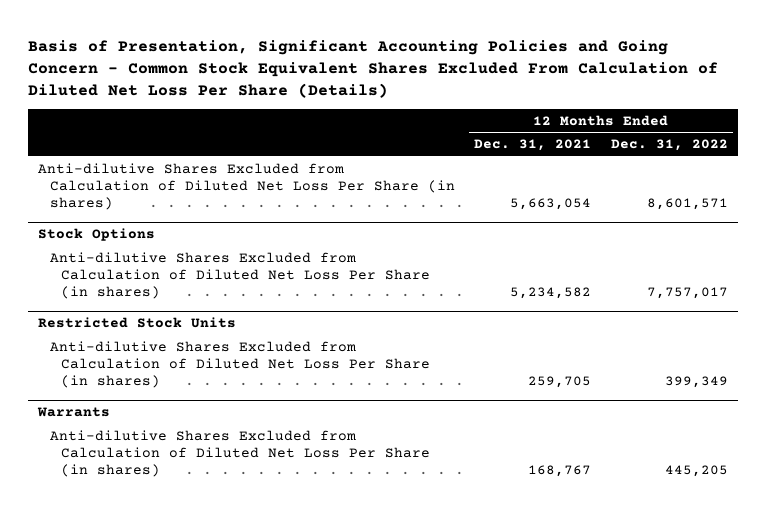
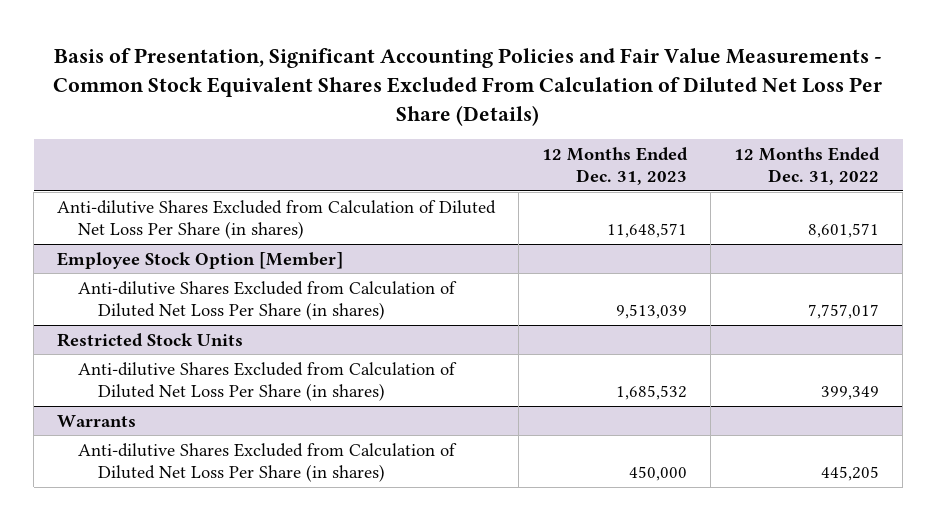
[28,39,719,98] Basis of Presentation, Significant Accounting Policies and Going Concern - Common Stock Equivalent Shares Excluded From Calculation of Diluted Net Loss Per Share (Details) -> [53,47,883,126] Basis of Presentation, Significant Accounting Policies and Fair Value Measurements - Common Stock Equivalent Shares Excluded From Calculation of Diluted Net Loss Per Share (Details)
[474,139,592,152] Dec. 31, 2021 -> none
none -> [542,146,689,186] 12 Months Ended Dec. 31, 2023
[38,228,156,242] Stock Options -> [57,251,344,269] Employee Stock Option [Member]

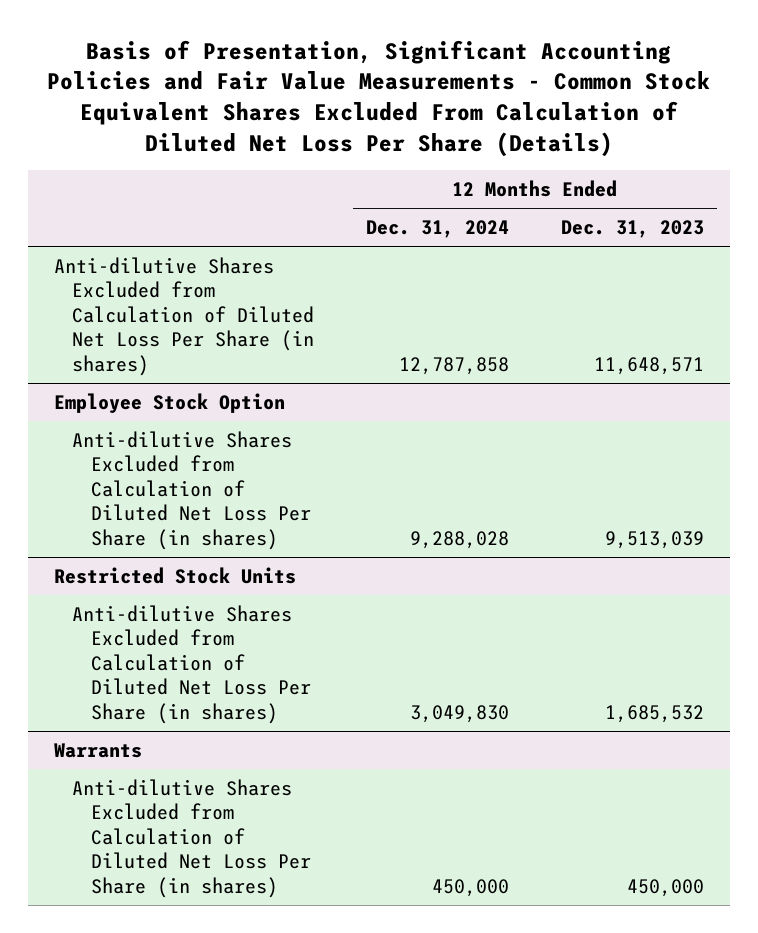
[734,146,881,186] 12 Months Ended Dec. 31, 2022 -> none
none -> [366,220,510,239] Dec. 31, 2024
[57,251,344,269] Employee Stock Option [Member] -> [54,392,286,413] Employee Stock Option

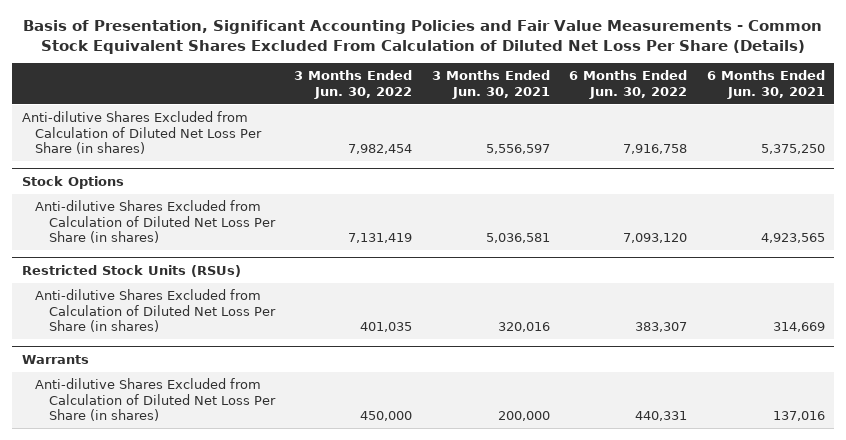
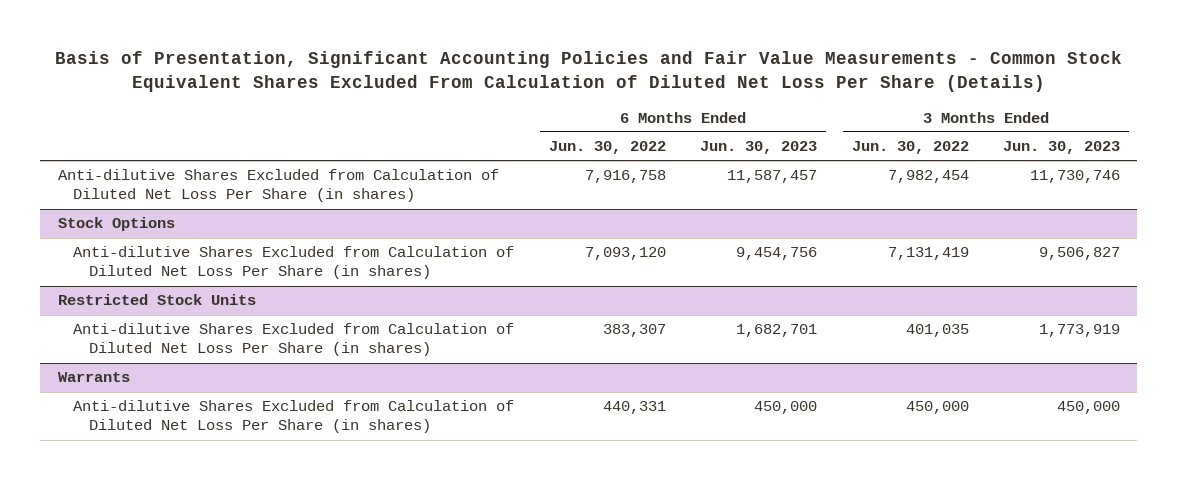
[431,70,550,99] 3 Months Ended Jun. 30, 2021 -> none
[706,70,825,99] 6 Months Ended Jun. 30, 2021 -> none
none -> [700,141,818,155] Jun. 30, 2023
none -> [1002,141,1120,155] Jun. 30, 2023
[21,264,241,277] Restricted Stock Units (RSUs) -> [57,294,256,306] Restricted Stock Units

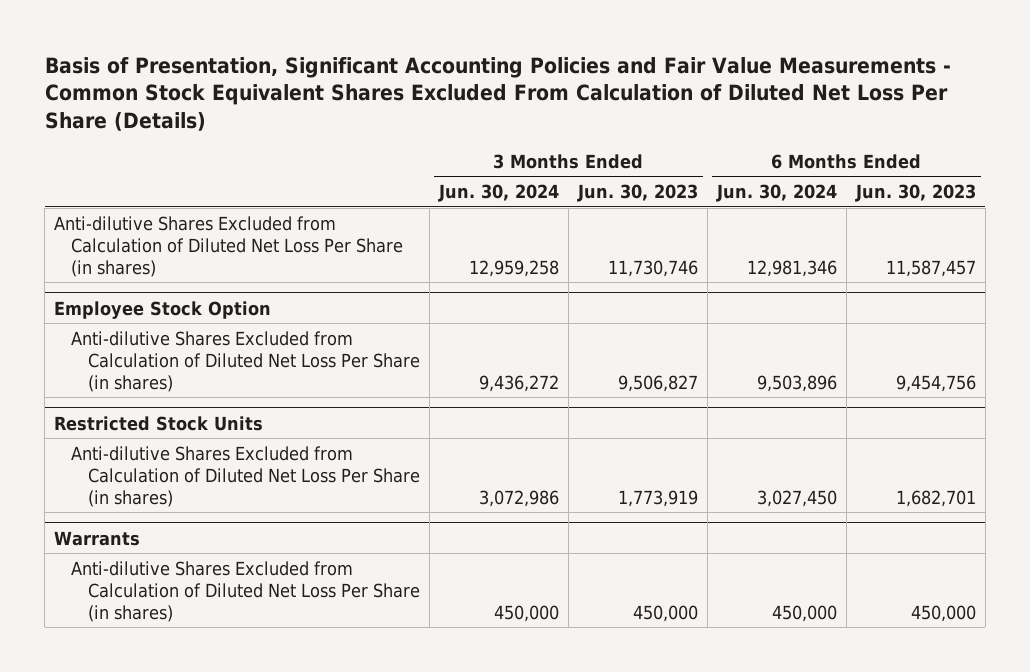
[548,141,666,155] Jun. 30, 2022 -> none
[851,141,969,155] Jun. 30, 2022 -> none
none -> [437,184,559,203] Jun. 30, 2024
none -> [715,184,837,203] Jun. 30, 2024
[57,217,175,232] Stock Options -> [54,300,272,319] Employee Stock Option

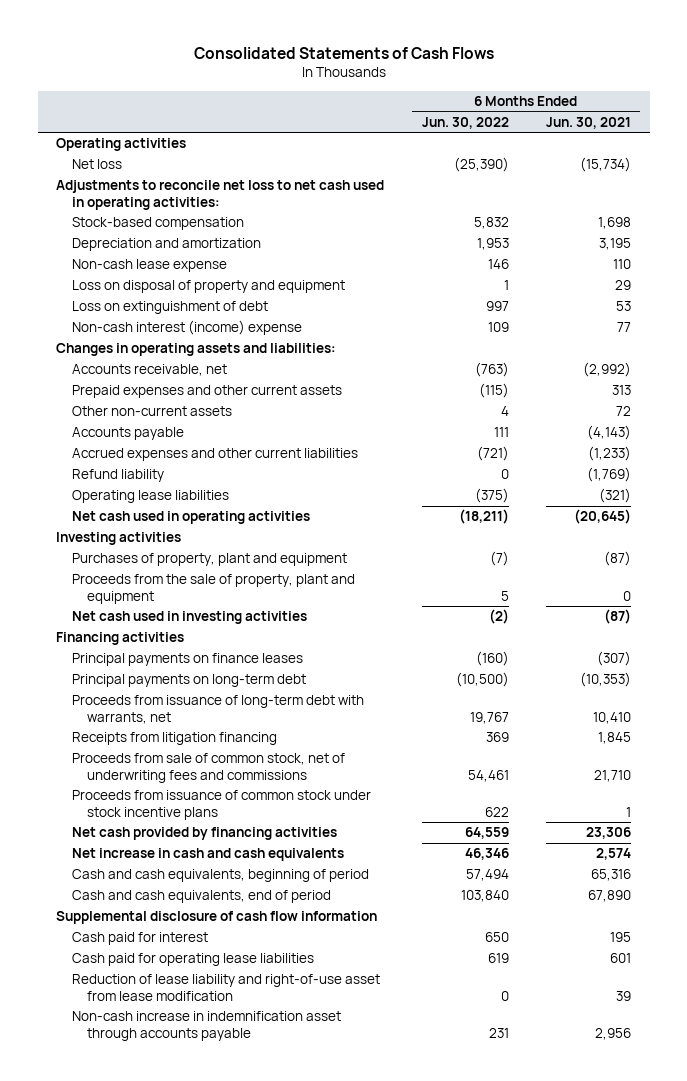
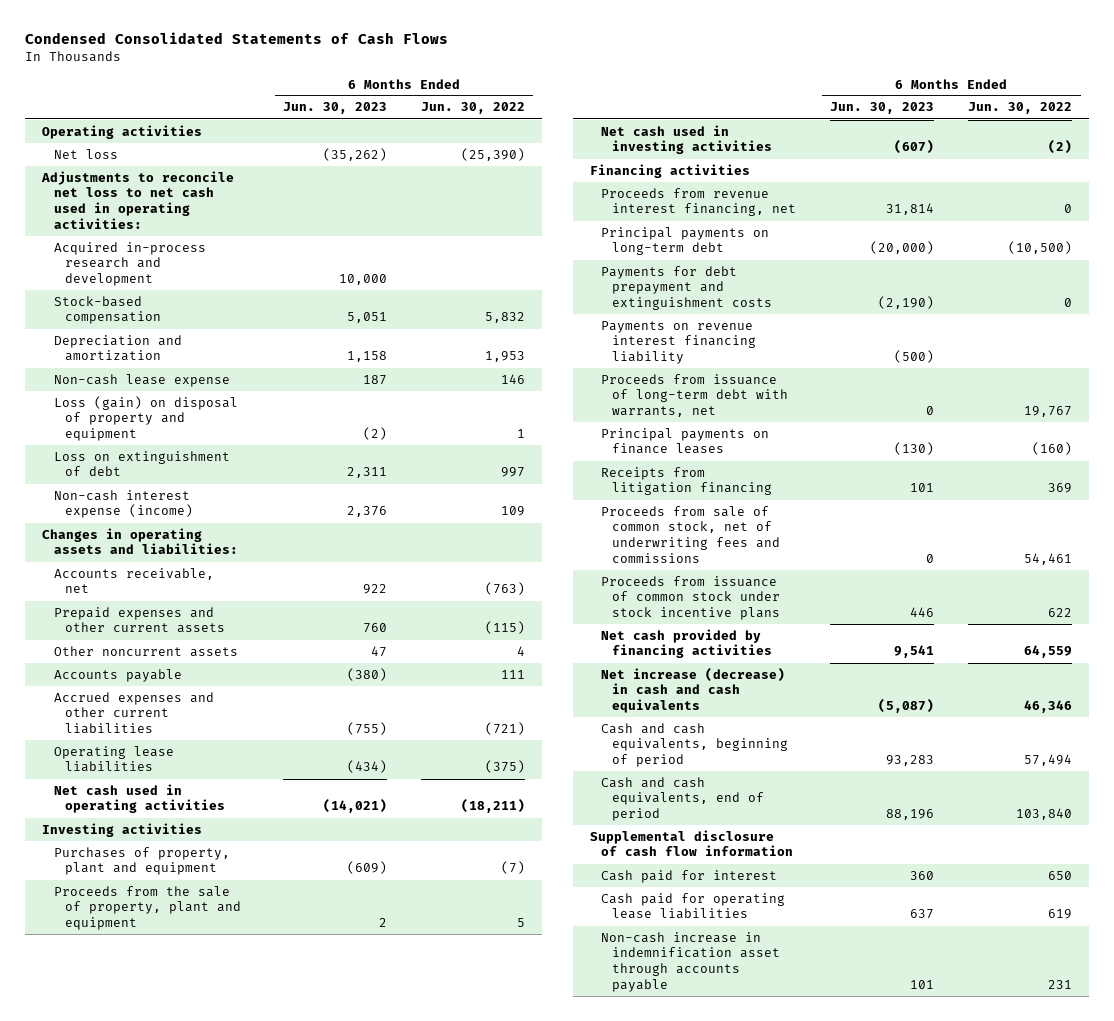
[193,46,494,59] Consolidated Statements of Cash Flows -> [25,32,449,45] Condensed Consolidated Statements of Cash Flows
[546,116,632,129] Jun. 30, 2021 -> none
none -> [283,102,388,115] Jun. 30, 2023
none -> [53,241,206,287] Acquired in-process research and development
[71,280,345,294] Loss on disposal of property and equipment -> [53,395,238,442] Loss (gain) on disposal of property and equipment
[71,320,302,336] Non-cash interest (income) expense -> [53,489,194,519] Non-cash interest expense (income)
[71,406,232,417] Other non-current assets -> [53,645,238,657] Other noncurrent assets
[71,469,164,483] Refund liability -> none
none -> [601,187,797,217] Proceeds from revenue interest financing, net
none -> [601,265,773,311] Payments for debt prepayment and extinguishment costs
none -> [601,320,757,365] Payments on revenue interest financing liability
[71,653,303,667] Principal payments on finance leases -> [601,427,770,455] Principal payments on finance leases
[71,848,344,862] Net increase in cash and cash equivalents -> [601,667,786,714] Net increase (decrease) in cash and cash equivalents
[71,974,380,1001] Reduction of lease liability and right-of-use asset from lease modification -> none

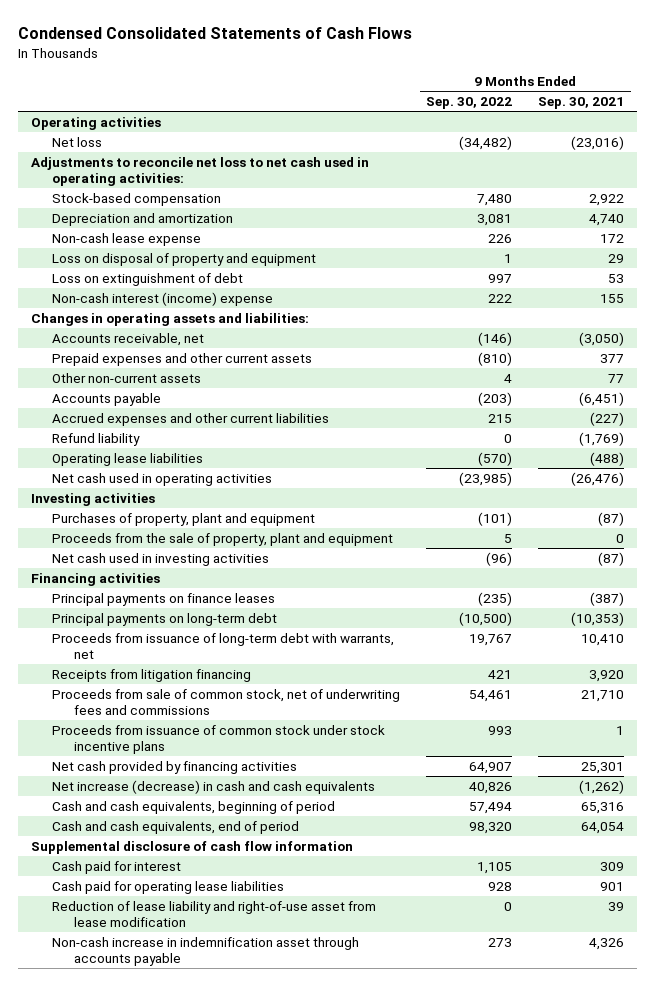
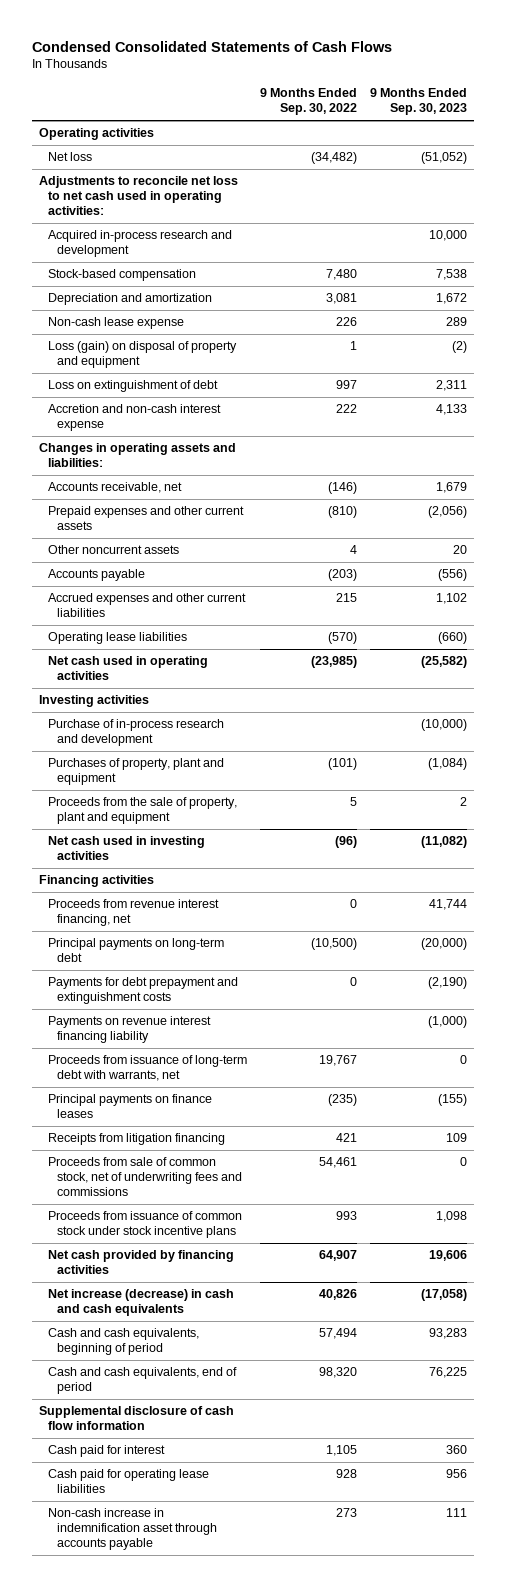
[538,97,625,110] Sep. 30, 2021 -> none
none -> [370,88,468,116] 9 Months Ended Sep. 30, 2023
none -> [47,230,232,258] Acquired in-process research and development
[52,252,317,266] Loss on disposal of property and equipment -> [47,341,237,369] Loss (gain) on disposal of property and equipment
[52,291,274,306] Non-cash interest (income) expense -> [47,404,221,432] Accretion and non-cash interest expense
[52,372,202,383] Other non-current assets -> [47,545,179,555] Other noncurrent assets
[52,432,141,446] Refund liability -> none
none -> [47,719,224,747] Purchase of in-process research and development
none -> [47,899,219,927] Proceeds from revenue interest financing, net
none -> [47,977,238,1005] Payments for debt prepayment and extinguishment costs
none -> [47,1016,211,1044] Payments on revenue interest financing liability
[52,592,276,606] Principal payments on finance leases -> [47,1094,212,1119] Principal payments on finance leases
[52,900,377,928] Reduction of lease liability and right-of-use asset from lease modification -> none

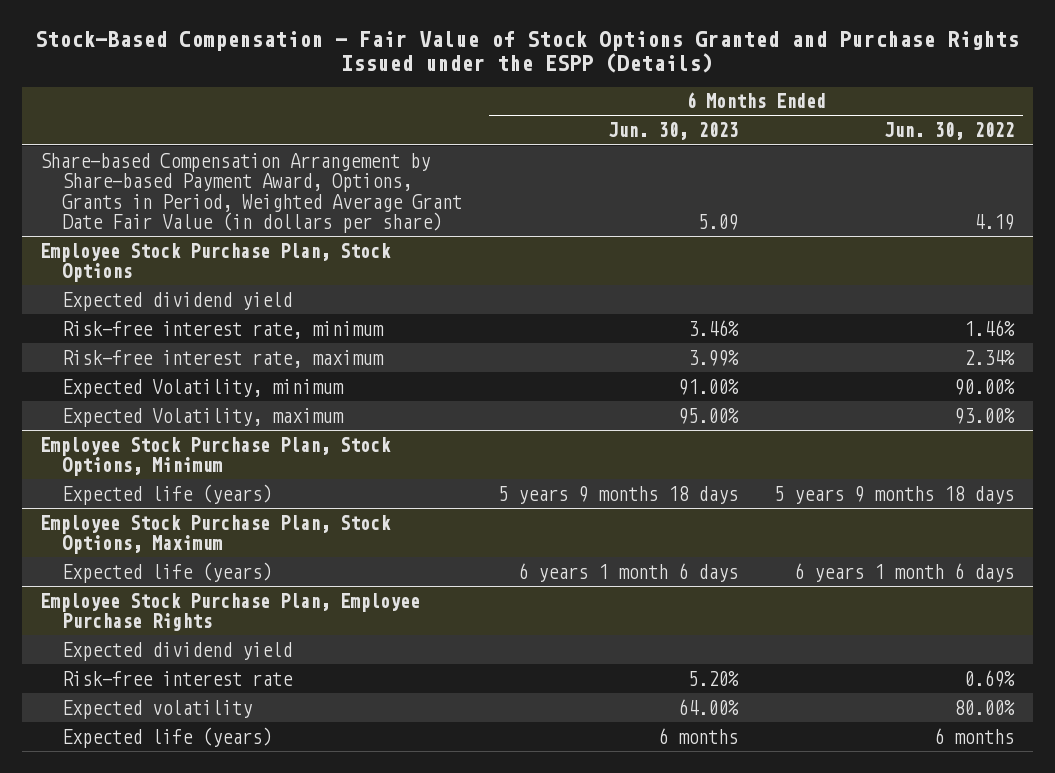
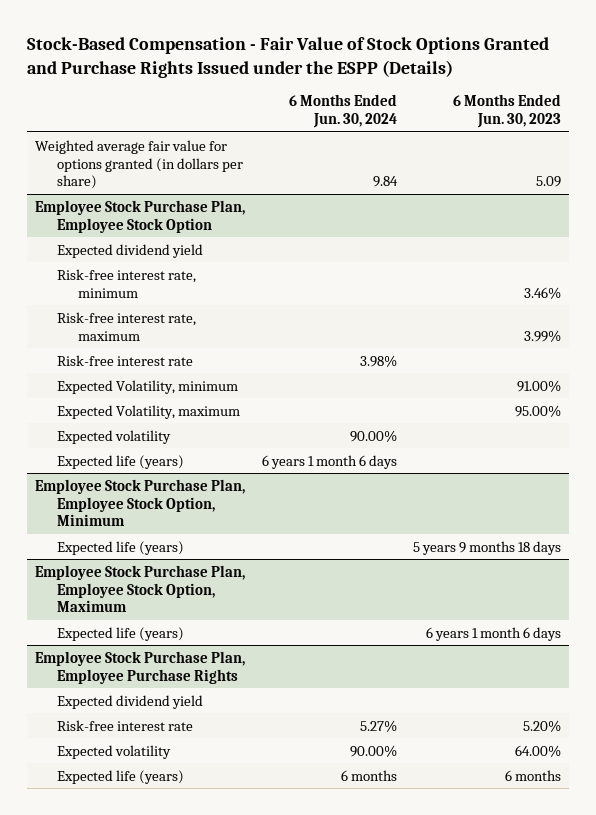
[884,122,1015,141] Jun. 30, 2022 -> none
none -> [288,94,397,129] 6 Months Ended Jun. 30, 2024
[40,152,462,233] Share-based Compensation Arrangement by Share-based Payment Award, Options, Grants in Period, Weighted Average Grant Date Fair Value (in dollars per share) -> [35,139,243,190] Weighted average fair value for options granted (in dollars per share)
[40,242,392,283] Employee Stock Purchase Plan, Stock Options -> [35,199,246,233] Employee Stock Purchase Plan, Employee Stock Option
none -> [56,354,193,366] Risk-free interest rate
none -> [56,429,171,444] Expected volatility
none -> [56,454,184,469] Expected life (years)
[40,436,392,477] Employee Stock Purchase Plan, Stock Options, Minimum -> [35,478,246,527] Employee Stock Purchase Plan, Employee Stock Option, Minimum
[40,514,392,555] Employee Stock Purchase Plan, Stock Options, Maximum -> [35,564,246,613] Employee Stock Purchase Plan, Employee Stock Option, Maximum

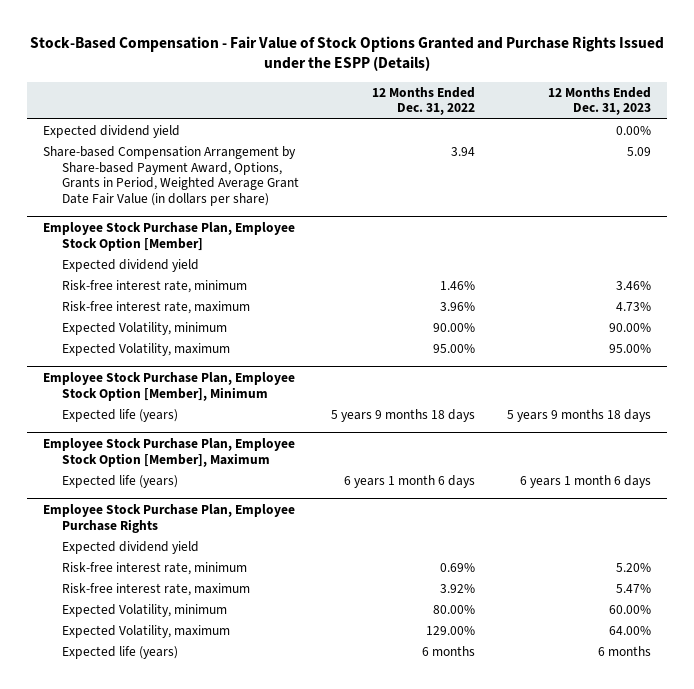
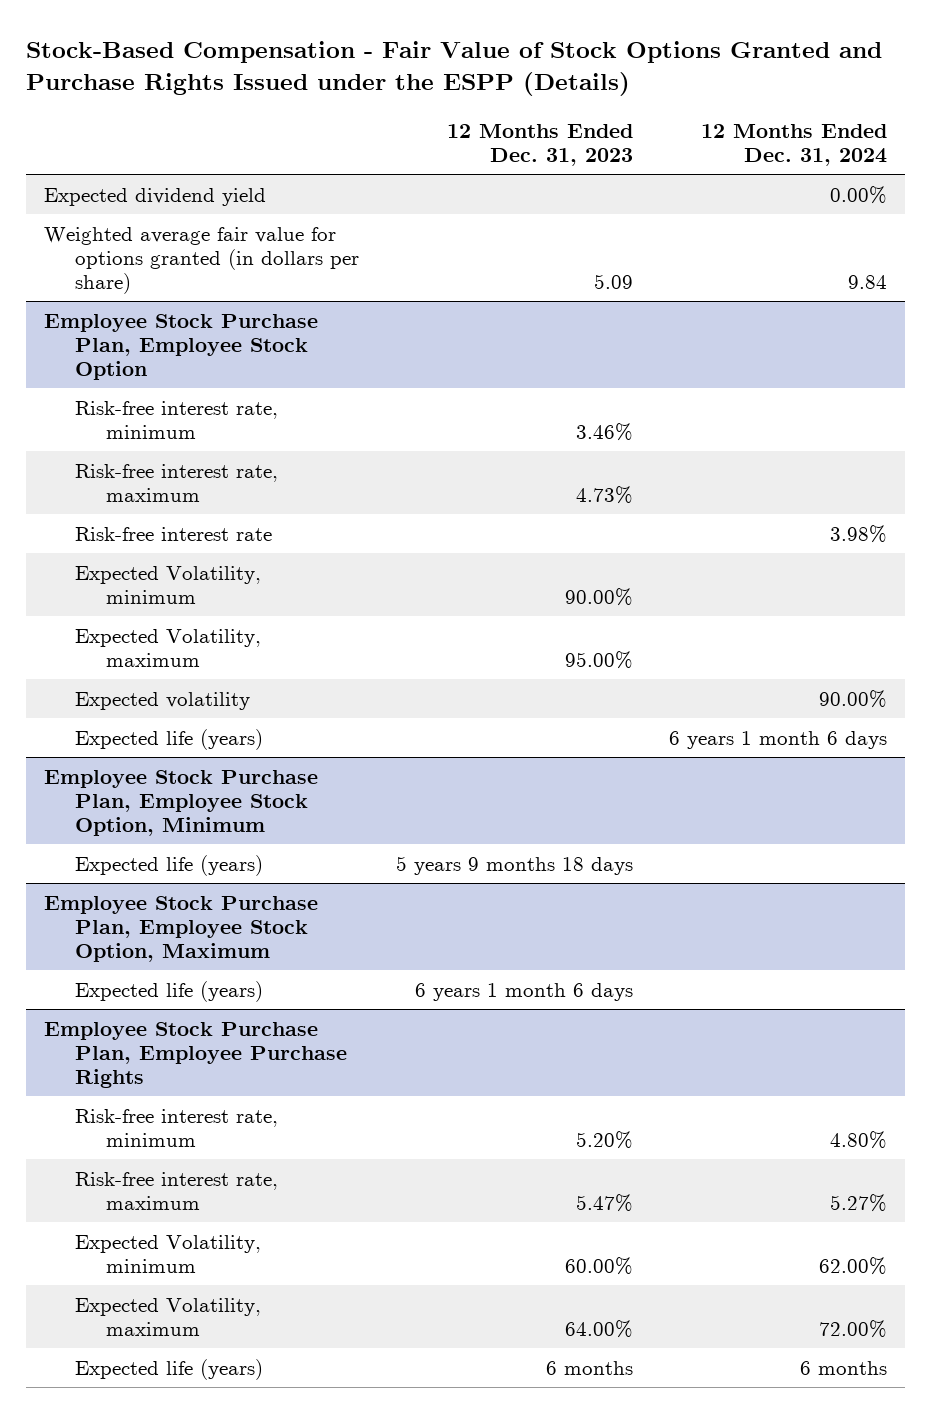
[372,86,476,116] 12 Months Ended Dec. 31, 2022 -> none
none -> [701,123,888,166] 12 Months Ended Dec. 31, 2024
[43,124,181,138] Expected dividend yield -> none
[43,145,300,207] Share-based Compensation Arrangement by Share-based Payment Award, Options, Grants in Period, Weighted Average Grant Date Fair Value (in dollars per share) -> none
[43,221,296,251] Employee Stock Purchase Plan, Employee Stock Option [Member] -> none
none -> [44,226,360,294] Weighted average fair value for options granted (in dollars per share)
none -> [44,313,319,380] Employee Stock Purchase Plan, Employee Stock Option
none -> [75,526,273,541] Risk-free interest rate
none -> [75,691,251,710] Expected volatility
none -> [75,728,264,750] Expected life (years)
[43,371,296,401] Employee Stock Purchase Plan, Employee Stock Option [Member], Minimum -> [44,769,319,836] Employee Stock Purchase Plan, Employee Stock Option, Minimum
[43,437,296,467] Employee Stock Purchase Plan, Employee Stock Option [Member], Maximum -> [44,895,319,962] Employee Stock Purchase Plan, Employee Stock Option, Maximum
[62,540,200,554] Expected dividend yield -> none

